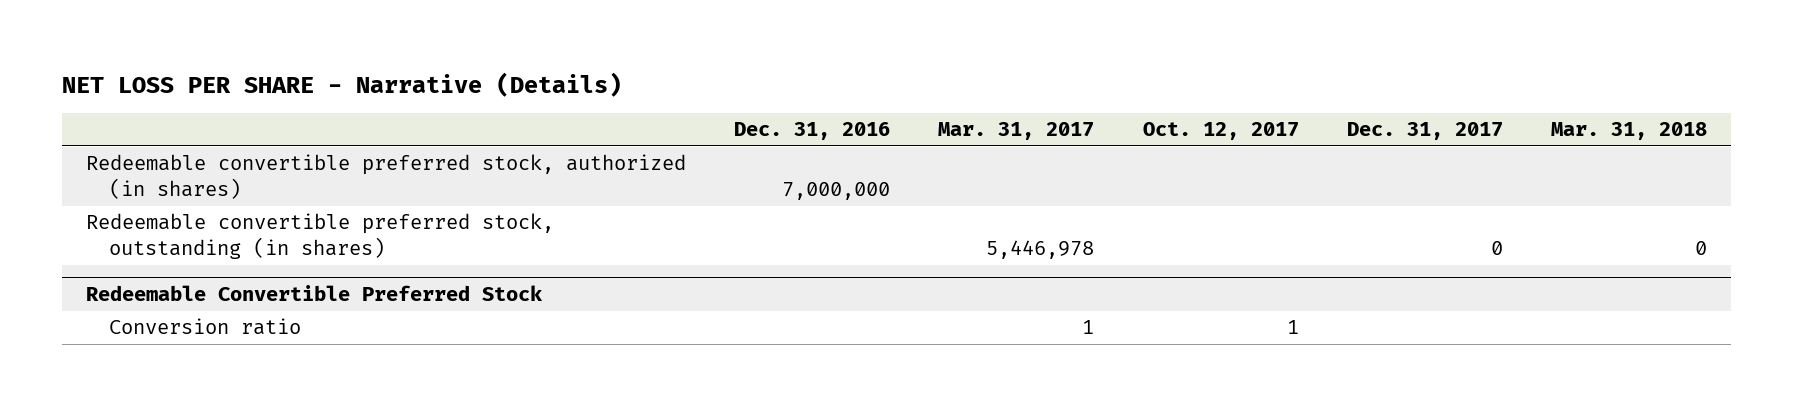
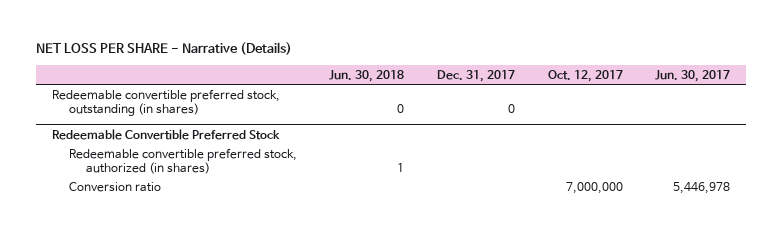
[734,122,891,141] Dec. 31, 2016 -> none
[938,122,1095,141] Mar. 31, 2017 -> none
[1551,122,1708,141] Mar. 31, 2018 -> none
none -> [329,69,405,82] Jun. 30, 2018
none -> [655,69,731,82] Jun. 30, 2017
[85,154,686,200] Redeemable convertible preferred stock, authorized (in shares) -> none
none -> [68,147,297,174] Redeemable convertible preferred stock, authorized (in shares)
[1286,320,1299,335] 1 -> [565,181,623,194] 7,000,000

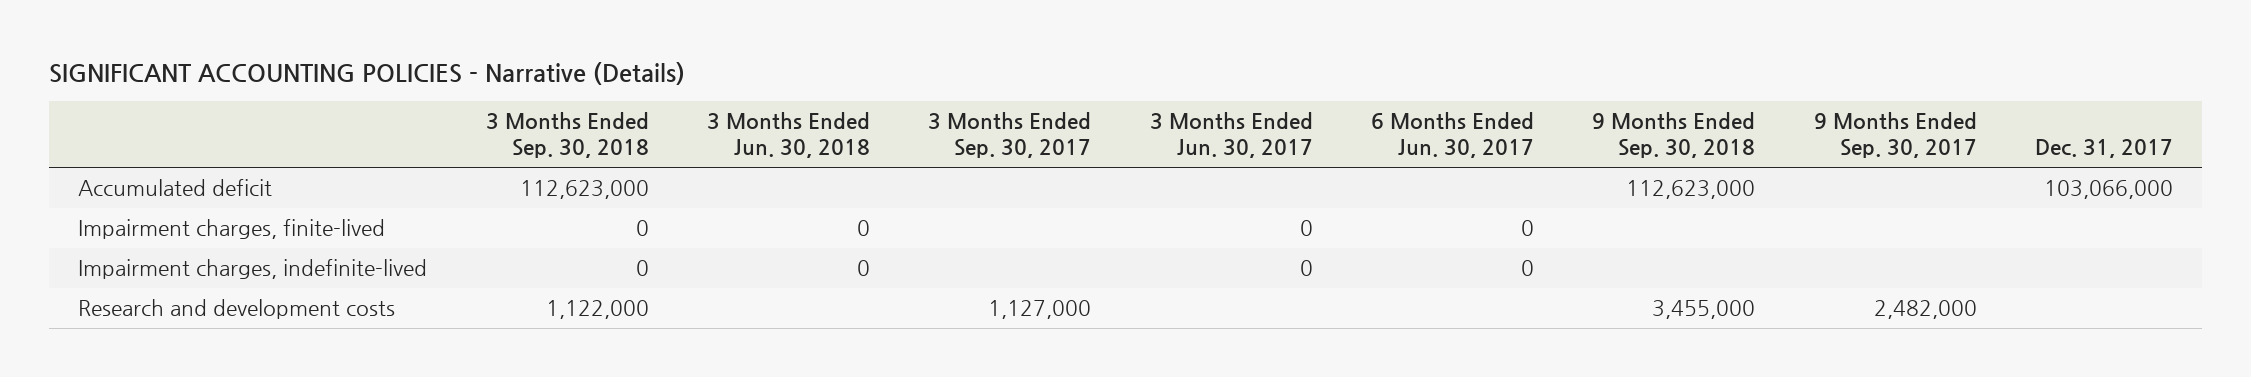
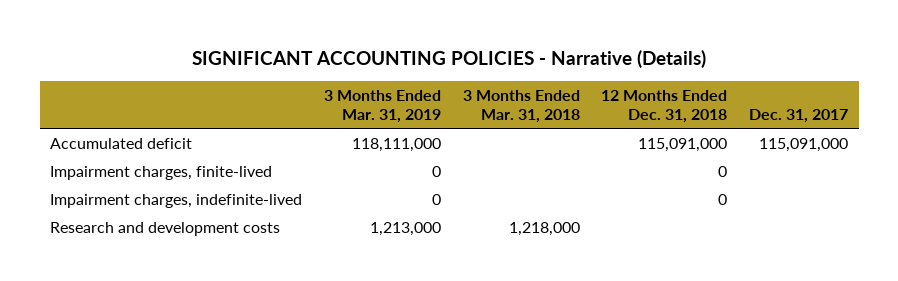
[485,112,649,159] 3 Months Ended Sep. 30, 2018 -> none
[706,112,870,159] 3 Months Ended Jun. 30, 2018 -> none
[928,112,1092,159] 3 Months Ended Sep. 30, 2017 -> none
[1149,112,1313,159] 3 Months Ended Jun. 30, 2017 -> none
[1371,112,1535,159] 6 Months Ended Jun. 30, 2017 -> none
[1592,112,1756,159] 9 Months Ended Sep. 30, 2018 -> none
[1813,112,1977,159] 9 Months Ended Sep. 30, 2017 -> none
none -> [324,89,442,123] 3 Months Ended Mar. 31, 2019
none -> [462,89,580,123] 3 Months Ended Mar. 31, 2018
none -> [601,89,728,123] 12 Months Ended Dec. 31, 2018
[2044,180,2174,200] 103,066,000 -> [758,137,848,152] 115,091,000

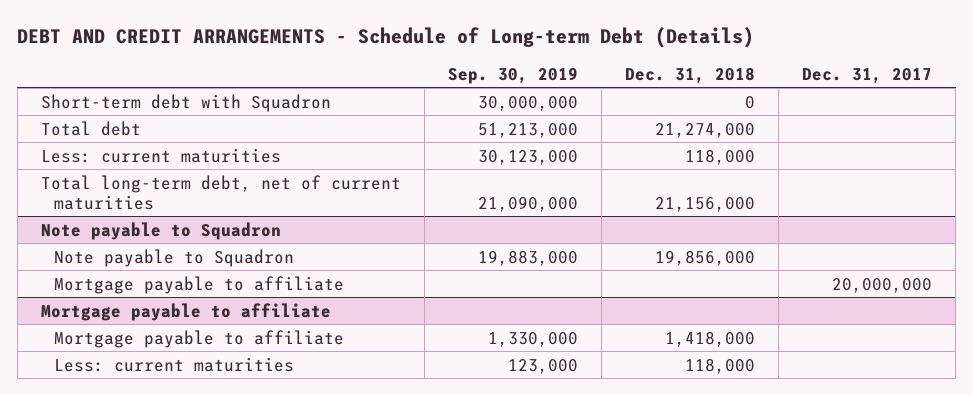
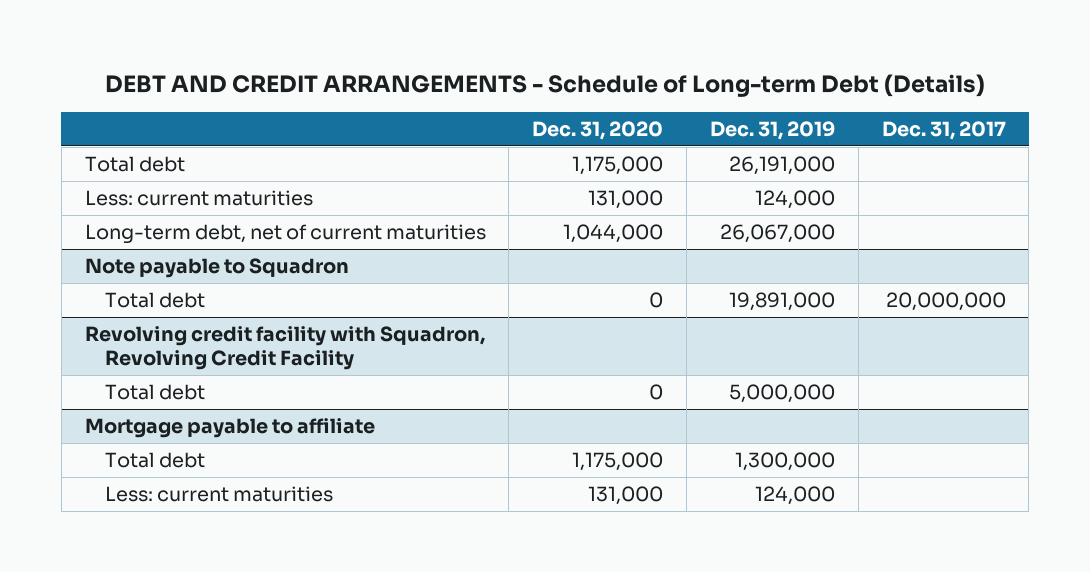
[447,66,578,84] Sep. 30, 2019 -> none
[625,66,756,84] Dec. 31, 2018 -> none
none -> [532,120,664,140] Dec. 31, 2020
none -> [709,120,835,140] Dec. 31, 2019
[40,93,331,112] Short-term debt with Squadron -> none
[40,174,401,210] Total long-term debt, net of current maturities -> [84,224,486,245] Long-term debt, net of current maturities
[53,248,294,267] Note payable to Squadron -> none
[53,275,344,294] Mortgage payable to affiliate -> [105,292,206,309] Total debt
none -> [84,326,485,371] Revolving credit facility with Squadron, Revolving Credit Facility
none -> [105,384,206,401] Total debt
[53,329,344,348] Mortgage payable to affiliate -> [105,452,206,469] Total debt

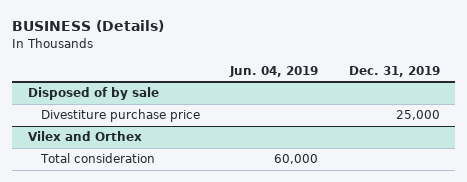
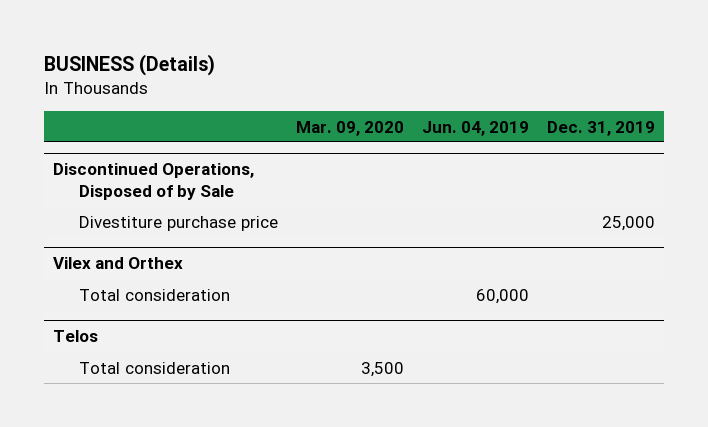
none -> [295,120,404,136] Mar. 09, 2020
[27,87,159,101] Disposed of by sale -> [53,163,255,200] Discontinued Operations, Disposed of by Sale
none -> [53,330,99,343] Telos
none -> [78,361,230,374] Total consideration

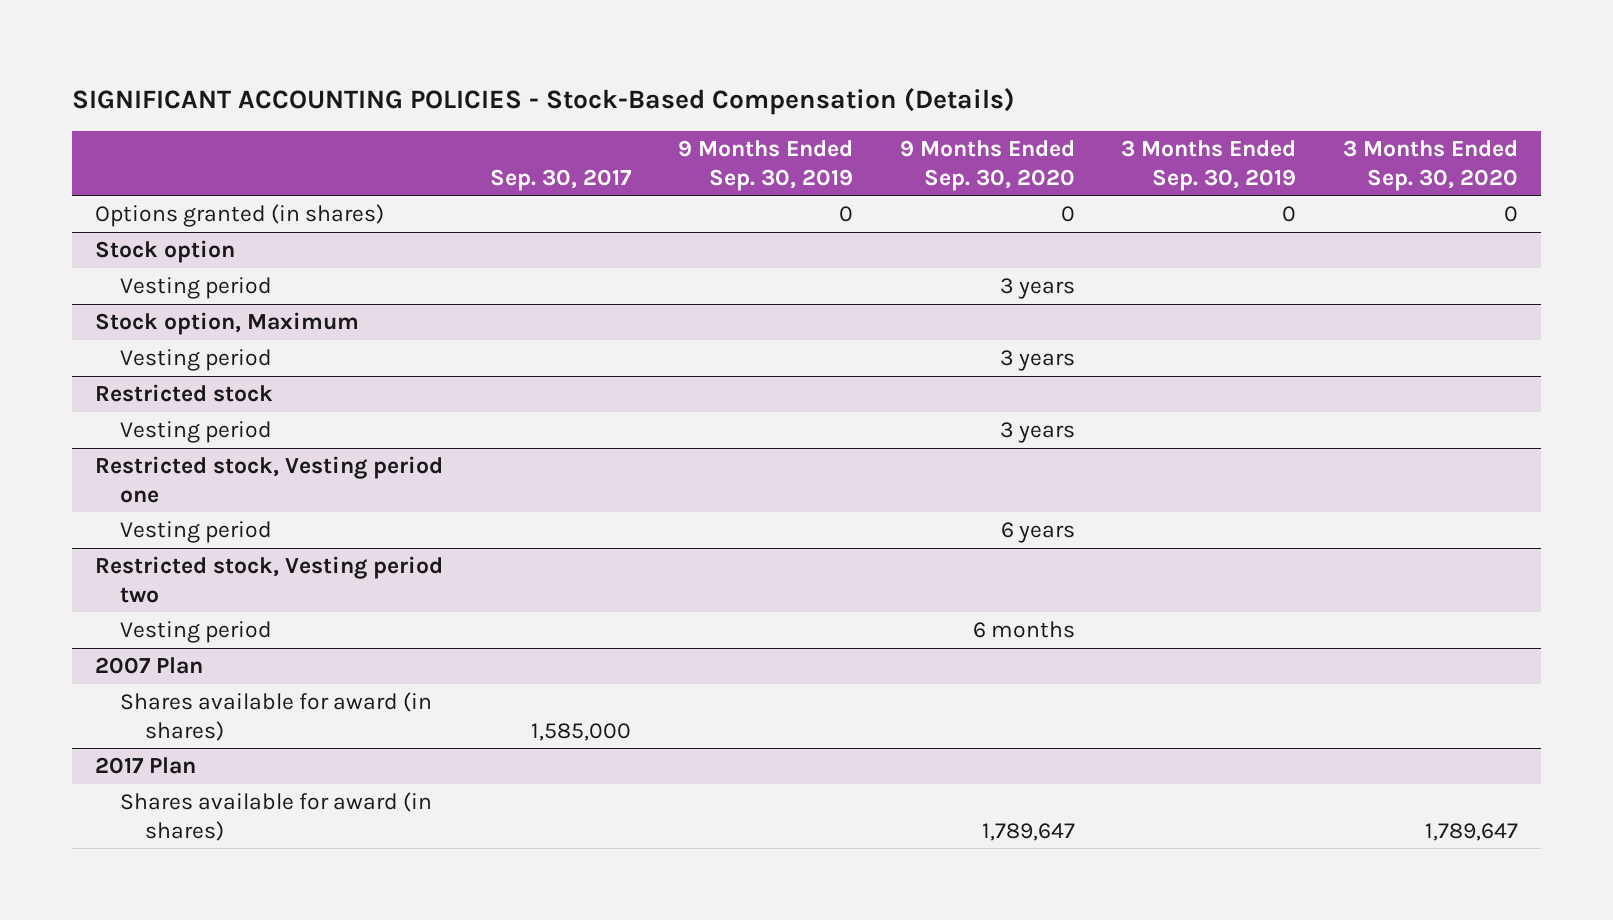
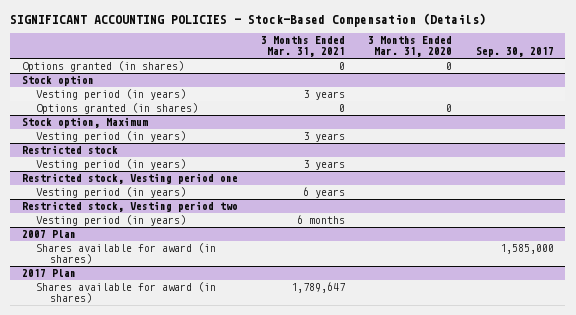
[677,139,853,191] 9 Months Ended Sep. 30, 2019 -> none
[899,139,1075,191] 9 Months Ended Sep. 30, 2020 -> none
[1121,139,1297,191] 3 Months Ended Sep. 30, 2019 -> none
[1343,139,1519,191] 3 Months Ended Sep. 30, 2020 -> none
none -> [261,36,346,58] 3 Months Ended Mar. 31, 2021
none -> [368,36,453,58] 3 Months Ended Mar. 31, 2020
[120,277,273,300] Vesting period -> [36,89,187,101] Vesting period (in years)
none -> [36,103,199,115] Options granted (in shares)
[120,349,273,372] Vesting period -> [36,131,187,143] Vesting period (in years)
[120,421,273,444] Vesting period -> [36,159,187,171] Vesting period (in years)
[120,521,273,544] Vesting period -> [36,187,187,199] Vesting period (in years)
[120,621,273,644] Vesting period -> [36,215,187,227] Vesting period (in years)

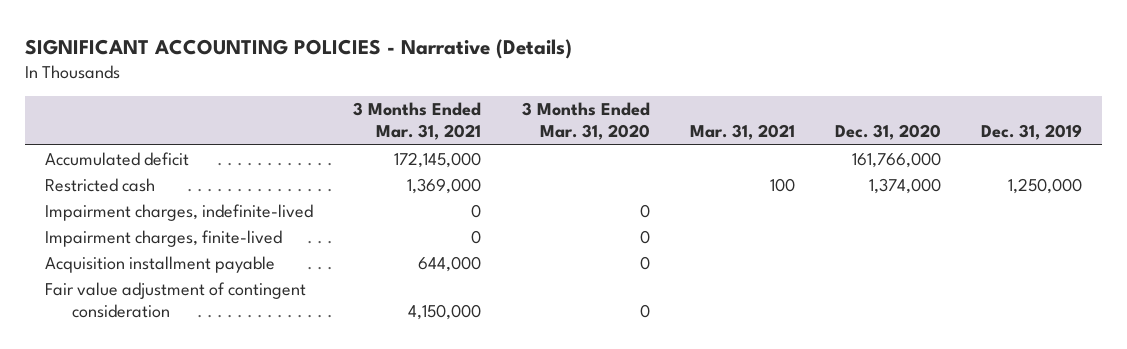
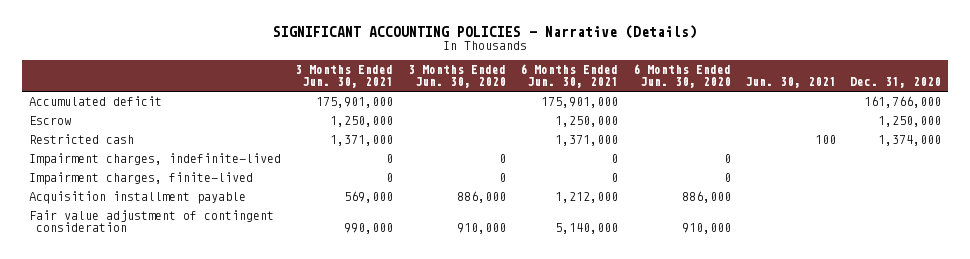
[353,102,482,141] 3 Months Ended Mar. 31, 2021 -> none
[521,102,650,141] 3 Months Ended Mar. 31, 2020 -> none
[689,124,795,141] Mar. 31, 2021 -> none
[980,124,1082,141] Dec. 31, 2019 -> none
none -> [295,65,394,89] 3 Months Ended Jun. 30, 2021
none -> [407,65,506,89] 3 Months Ended Jun. 30, 2020
none -> [520,64,619,89] 6 Months Ended Jun. 30, 2021
none -> [632,64,731,89] 6 Months Ended Jun. 30, 2020
none -> [744,77,836,89] Jun. 30, 2021
none -> [29,116,72,126] Escrow

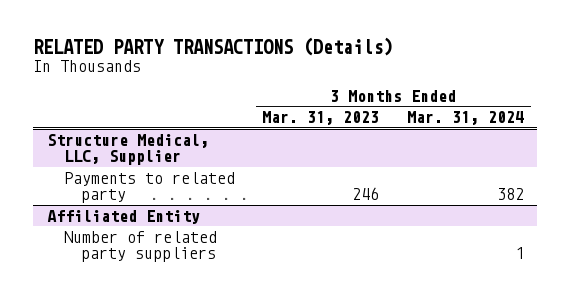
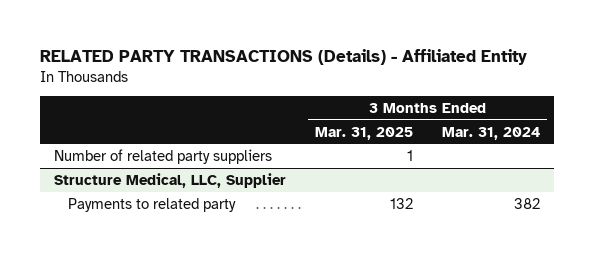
[33,37,394,57] RELATED PARTY TRANSACTIONS (Details) -> [39,49,527,66] RELATED PARTY TRANSACTIONS (Details) - Affiliated Entity
[262,111,380,126] Mar. 31, 2023 -> none
none -> [315,126,414,140] Mar. 31, 2025
none -> [54,148,273,164] Number of related party suppliers
[47,209,201,224] Affiliated Entity -> none
[64,230,218,263] Number of related party suppliers -> none

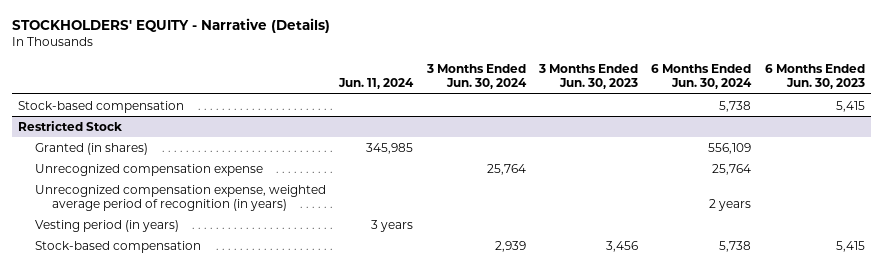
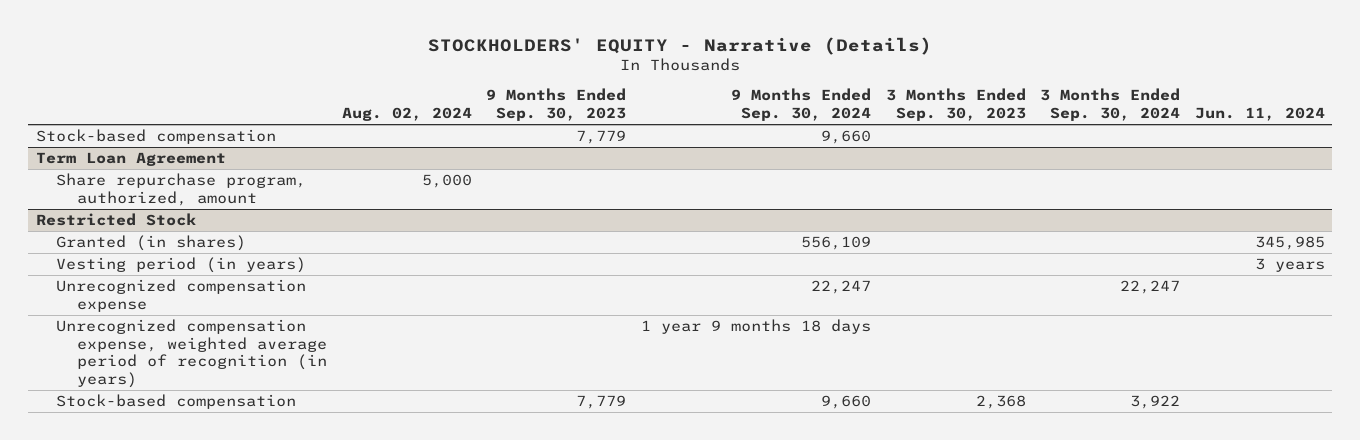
[425,64,527,90] 3 Months Ended Jun. 30, 2024 -> none
[538,64,639,90] 3 Months Ended Jun. 30, 2023 -> none
[651,64,753,90] 6 Months Ended Jun. 30, 2024 -> none
[764,64,865,90] 6 Months Ended Jun. 30, 2023 -> none
none -> [341,107,472,122] Aug. 02, 2024
none -> [486,88,627,122] 9 Months Ended Sep. 30, 2023
none -> [730,88,871,122] 9 Months Ended Sep. 30, 2024
none -> [885,88,1026,122] 3 Months Ended Sep. 30, 2023
none -> [1040,88,1181,122] 3 Months Ended Sep. 30, 2024
none -> [35,152,226,167] Term Loan Agreement
none -> [56,173,307,206] Share repurchase program, authorized, amount
[34,219,179,232] Vesting period (in years) -> [56,257,307,274] Vesting period (in years)

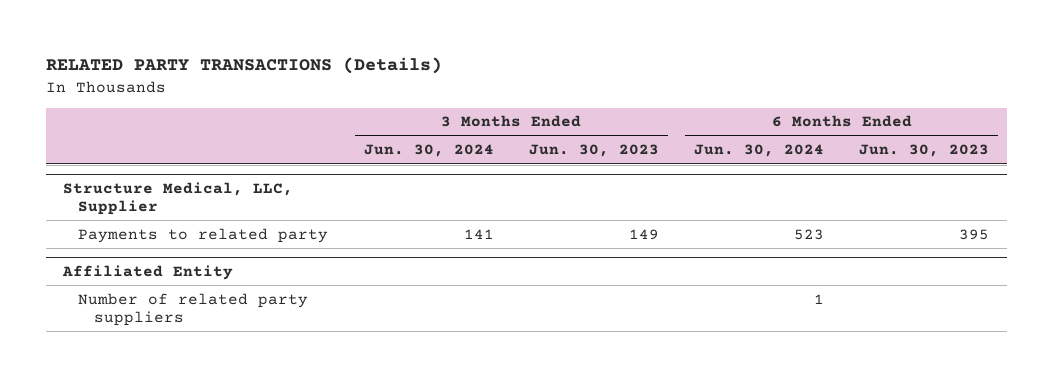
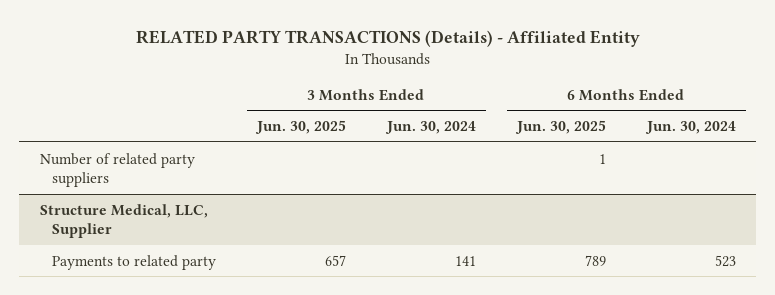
[45,57,442,75] RELATED PARTY TRANSACTIONS (Details) -> [135,30,640,48] RELATED PARTY TRANSACTIONS (Details) - Affiliated Entity
[528,144,659,158] Jun. 30, 2023 -> none
[859,144,990,158] Jun. 30, 2023 -> none
none -> [254,120,346,135] Jun. 30, 2025
none -> [514,120,606,135] Jun. 30, 2025
none -> [39,152,195,188] Number of related party suppliers
[62,264,234,280] Affiliated Entity -> none
[78,292,309,326] Number of related party suppliers -> none

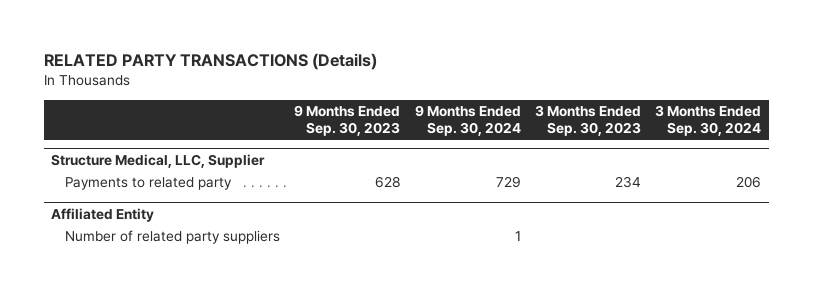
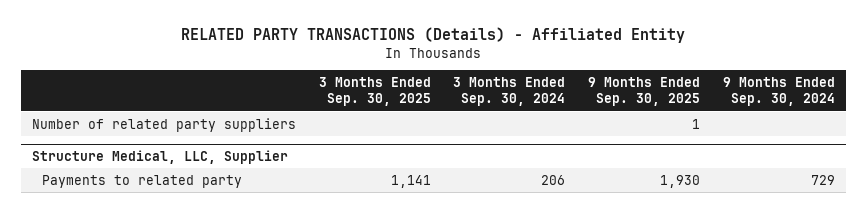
[44,53,378,71] RELATED PARTY TRANSACTIONS (Details) -> [181,27,686,44] RELATED PARTY TRANSACTIONS (Details) - Affiliated Entity
[294,105,401,137] 9 Months Ended Sep. 30, 2023 -> none
[534,105,641,137] 3 Months Ended Sep. 30, 2023 -> none
none -> [318,77,431,107] 3 Months Ended Sep. 30, 2025
none -> [588,77,701,107] 9 Months Ended Sep. 30, 2025
none -> [32,117,297,132] Number of related party suppliers
[51,207,155,222] Affiliated Entity -> none
[64,230,280,245] Number of related party suppliers -> none

